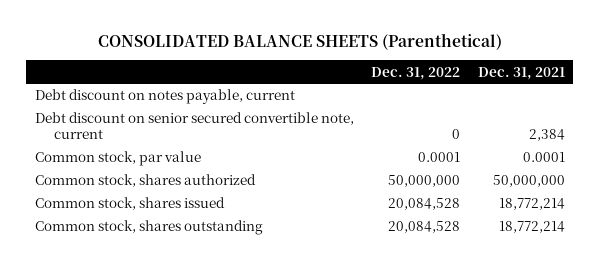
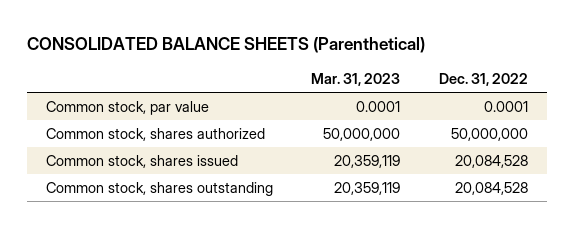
[477,66,565,80] Dec. 31, 2021 -> none
none -> [311,72,401,86] Mar. 31, 2023
[34,89,295,105] Debt discount on notes payable, current -> none
[34,112,354,140] Debt discount on senior secured convertible note, current -> none

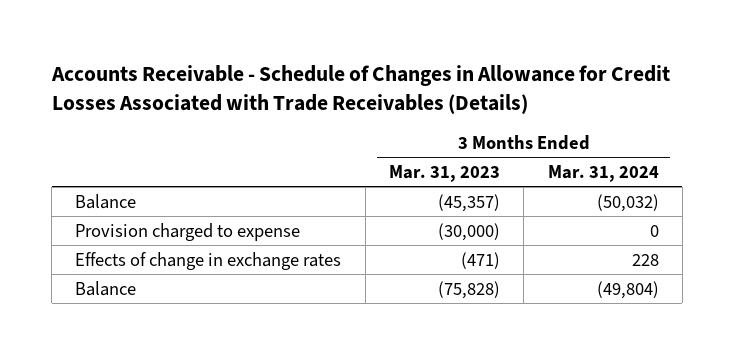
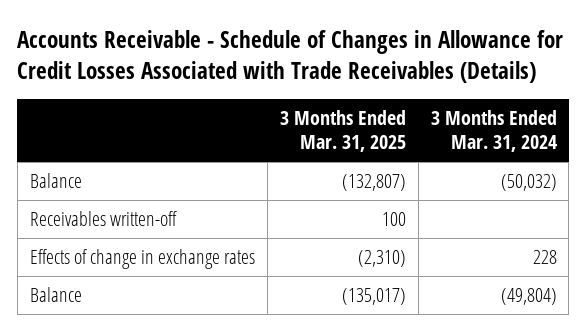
[388,164,500,182] Mar. 31, 2023 -> none
none -> [279,110,406,153] 3 Months Ended Mar. 31, 2025
[75,222,301,241] Provision charged to expense -> none
none -> [29,211,177,227] Receivables written-off

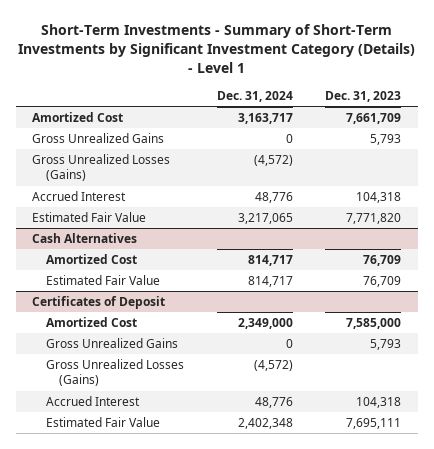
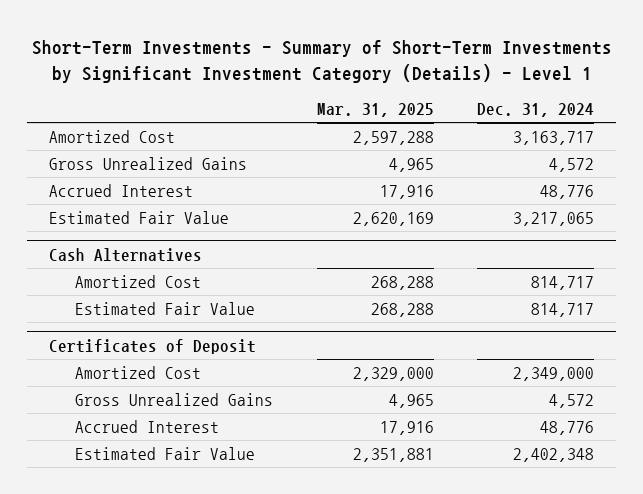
[325,90,402,102] Dec. 31, 2023 -> none
none -> [316,103,434,118] Mar. 31, 2025
[32,154,171,182] Gross Unrealized Losses (Gains) -> none
[285,134,293,144] 0 -> [549,157,595,172] 4,572
[45,359,184,387] Gross Unrealized Losses (Gains) -> none
[285,339,293,349] 0 -> [549,393,595,408] 4,572

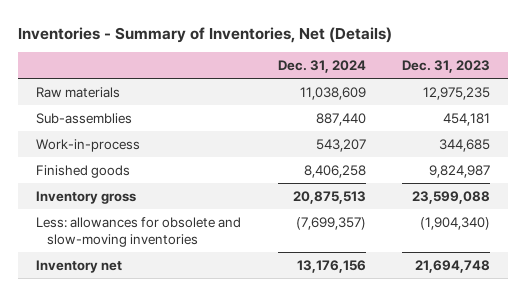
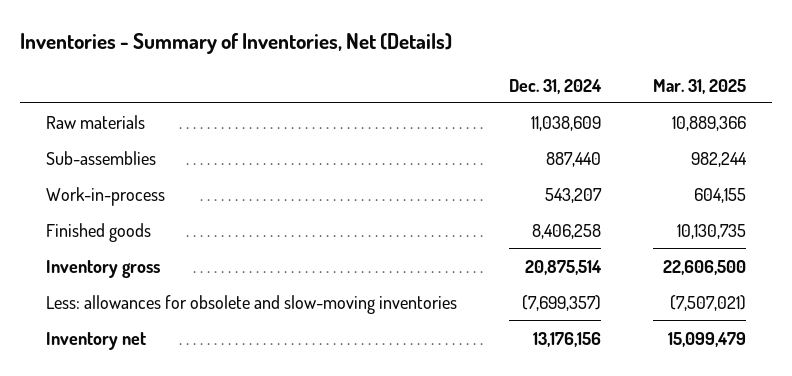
[402,60,491,74] Dec. 31, 2023 -> none
none -> [653,78,747,94] Mar. 31, 2025
[292,190,366,204] 20,875,513 -> [525,259,603,275] 20,875,514

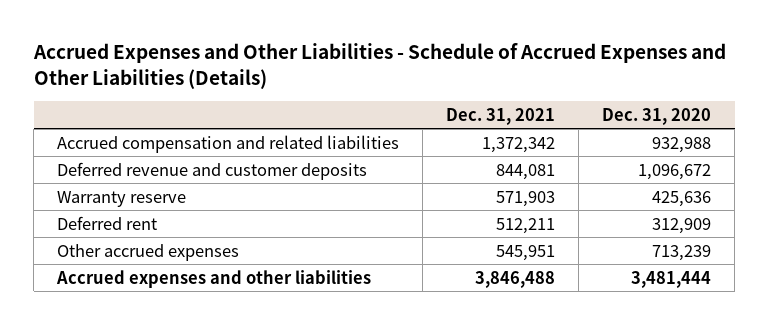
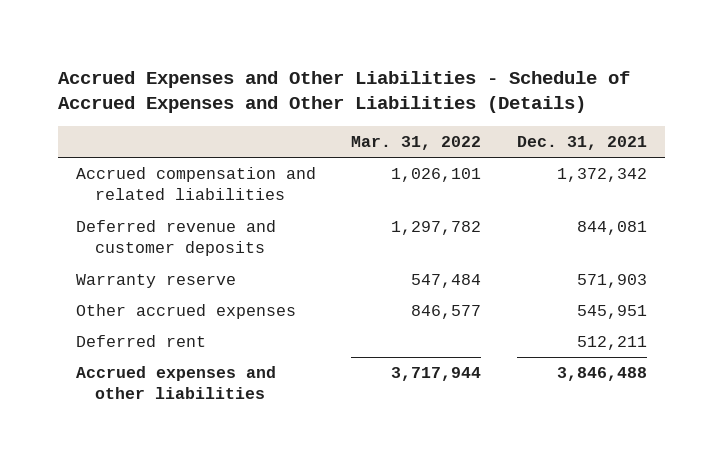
[602,107,712,125] Dec. 31, 2020 -> none
none -> [351,136,482,151] Mar. 31, 2022
[57,215,158,230] Deferred rent -> [75,335,206,348] Deferred rent

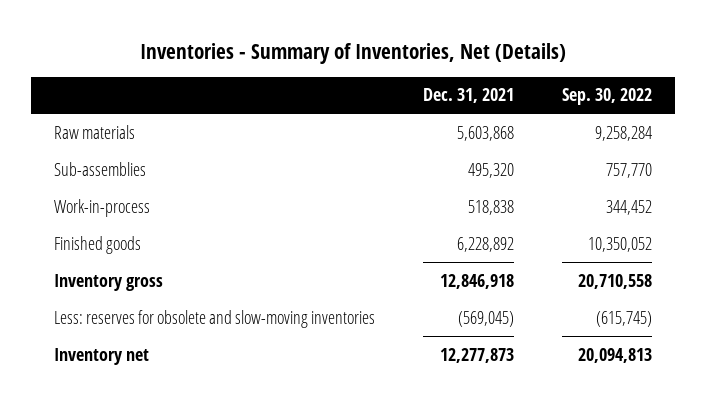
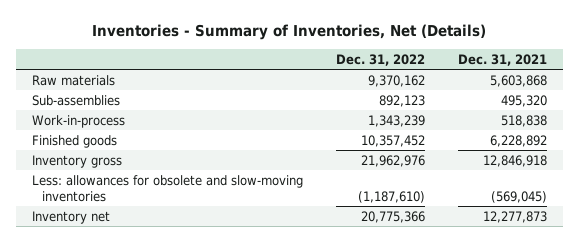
[561,88,652,106] Sep. 30, 2022 -> none
none -> [335,53,425,66] Dec. 31, 2022
[54,309,376,328] Less: reserves for obsolete and slow-moving inventories -> [32,174,304,202] Less: allowances for obsolete and slow-moving inventories

